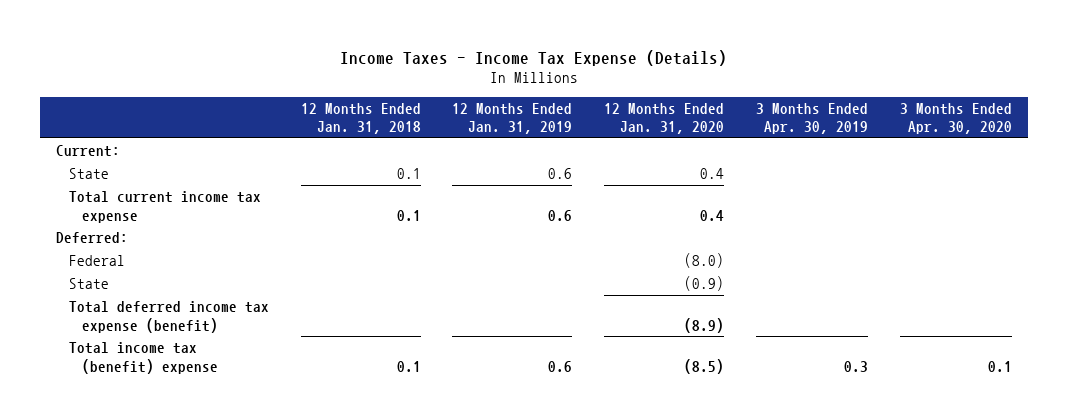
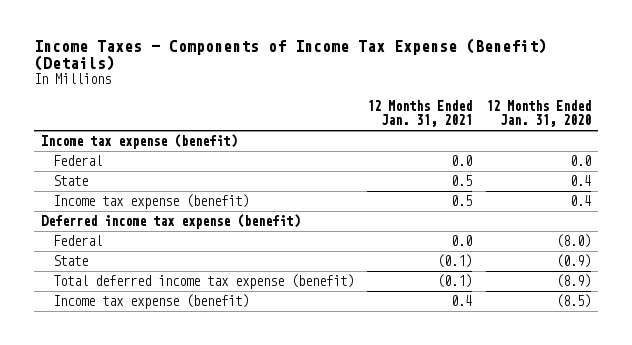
[339,49,727,66] Income Taxes - Income Tax Expense (Details) -> [34,37,548,72] Income Taxes - Components of Income Tax Expense (Benefit) (Details)
[300,102,421,135] 12 Months Ended Jan. 31, 2018 -> none
[452,102,573,135] 12 Months Ended Jan. 31, 2019 -> none
[756,102,869,135] 3 Months Ended Apr. 30, 2019 -> none
[899,102,1012,135] 3 Months Ended Apr. 30, 2020 -> none
none -> [367,99,473,128] 12 Months Ended Jan. 31, 2021
[55,145,120,158] Current: -> [41,134,238,150] Income tax expense (benefit)
none -> [52,155,102,167] Federal
[68,191,261,223] Total current income tax expense -> [52,194,249,210] Income tax expense (benefit)
[55,232,128,244] Deferred: -> [41,214,301,230] Deferred income tax expense (benefit)
[68,342,218,374] Total income tax (benefit) expense -> [52,294,249,310] Income tax expense (benefit)

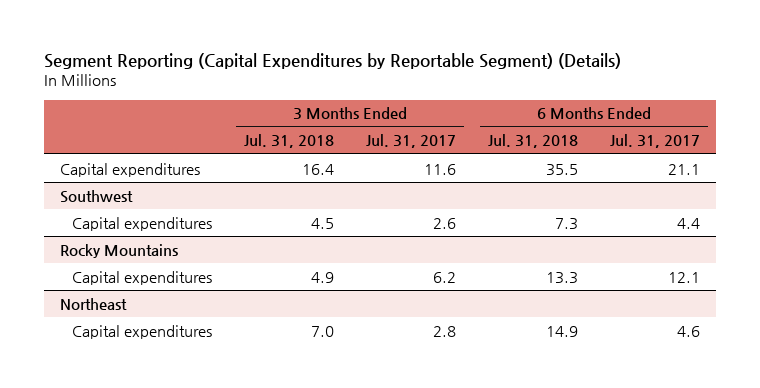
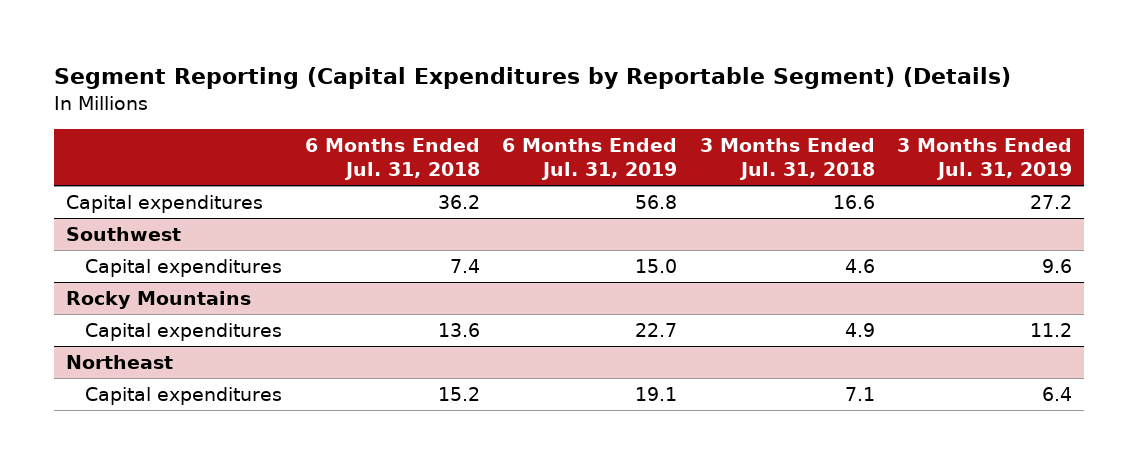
[366,134,457,149] Jul. 31, 2017 -> none
[610,134,701,149] Jul. 31, 2017 -> none
none -> [502,137,678,181] 6 Months Ended Jul. 31, 2019
none -> [897,137,1073,181] 3 Months Ended Jul. 31, 2019
[302,163,335,175] 16.4 -> [832,194,875,209] 16.6
[546,163,579,176] 35.5 -> [437,194,480,209] 36.2
[311,217,335,229] 4.5 -> [844,258,875,273] 4.6
[555,217,579,230] 7.3 -> [449,258,480,273] 7.4
[546,271,579,284] 13.3 -> [437,322,480,337] 13.6
[311,325,335,337] 7.0 -> [844,386,875,401] 7.1
[546,325,579,337] 14.9 -> [437,386,480,401] 15.2

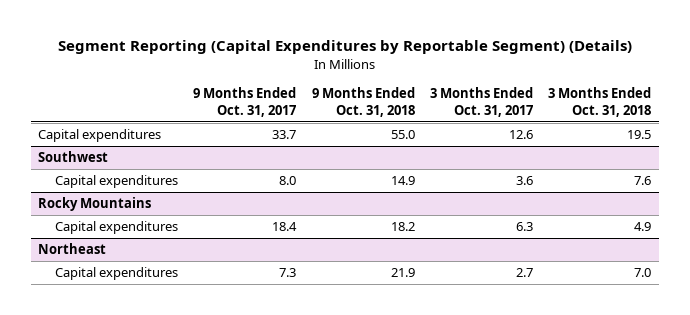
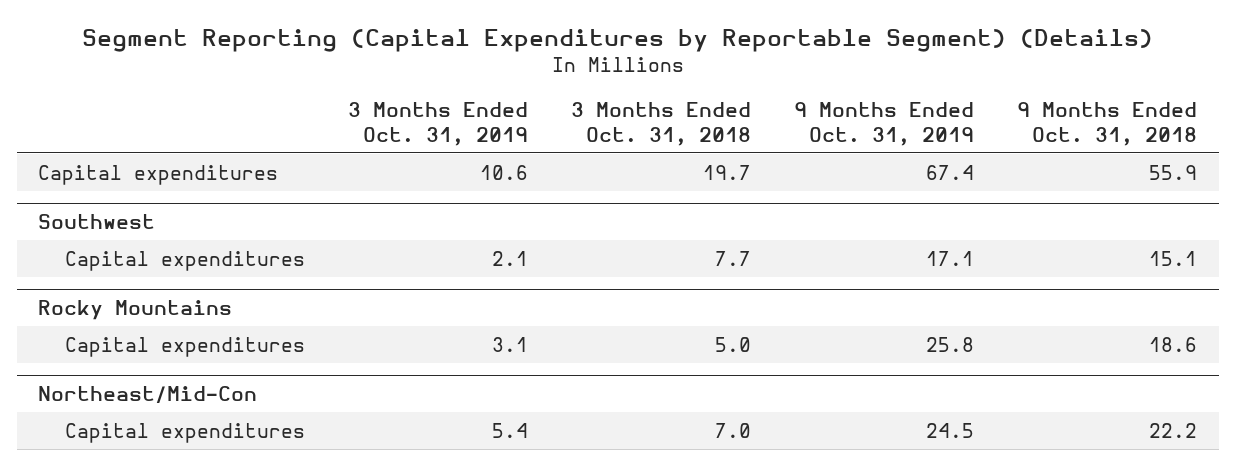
[193,87,297,117] 9 Months Ended Oct. 31, 2017 -> none
[430,87,534,117] 3 Months Ended Oct. 31, 2017 -> none
none -> [348,102,529,146] 3 Months Ended Oct. 31, 2019
none -> [794,102,975,146] 9 Months Ended Oct. 31, 2019
[390,130,415,140] 55.0 -> [1149,164,1198,180] 55.9
[627,130,652,140] 19.5 -> [703,164,752,180] 19.7
[390,176,415,186] 14.9 -> [1149,250,1198,266] 15.1
[634,176,652,186] 7.6 -> [715,250,752,266] 7.7
[390,222,415,232] 18.2 -> [1149,336,1198,352] 18.6
[634,222,652,232] 4.9 -> [715,336,752,352] 5.0
[38,243,107,255] Northeast -> [38,386,258,404] Northeast/Mid-Con
[390,268,415,278] 21.9 -> [1149,422,1198,438] 22.2

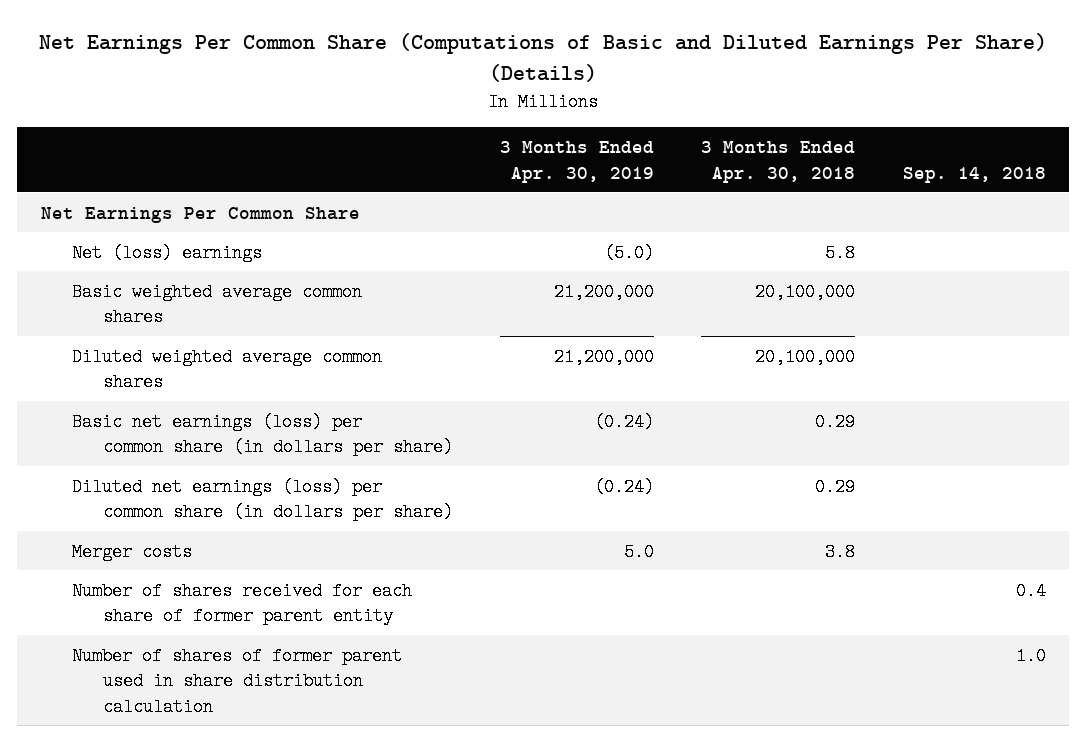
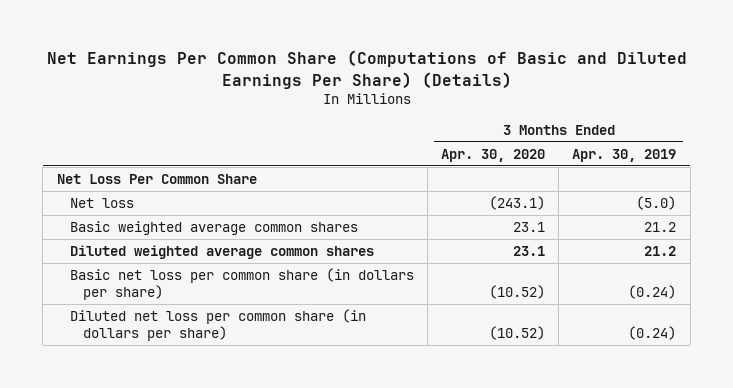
[701,140,856,183] 3 Months Ended Apr. 30, 2018 -> none
[902,166,1046,183] Sep. 14, 2018 -> none
none -> [441,148,546,162] Apr. 30, 2020
[71,542,192,561] Merger costs -> none
[71,581,412,626] Number of shares received for each share of former parent entity -> none
[71,646,402,717] Number of shares of former parent used in share distribution calculation -> none
[40,206,360,223] Net Earnings Per Common Share -> [56,174,257,185] Net Loss Per Common Share
[71,243,262,262] Net (loss) earnings -> [69,198,134,209] Net loss
[554,282,655,301] 21,200,000 -> [644,222,677,233] 21.2
[554,347,655,366] 21,200,000 -> [644,246,677,257] 21.2
[71,412,453,457] Basic net earnings (loss) per common share (in dollars per share) -> [69,268,414,300] Basic net loss per common share (in dollars per share)
[71,477,453,522] Diluted net earnings (loss) per common share (in dollars per share) -> [69,309,366,341] Diluted net loss per common share (in dollars per share)

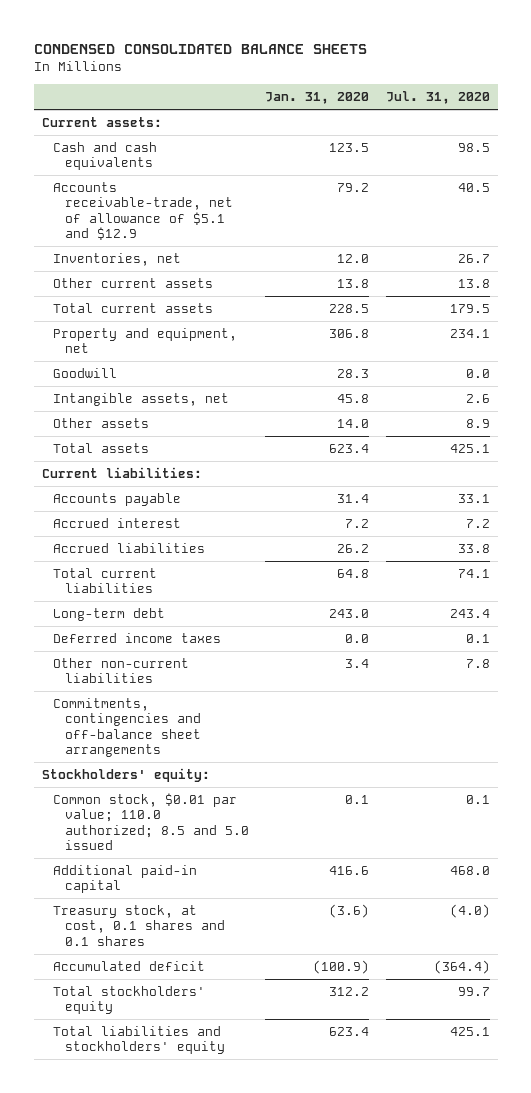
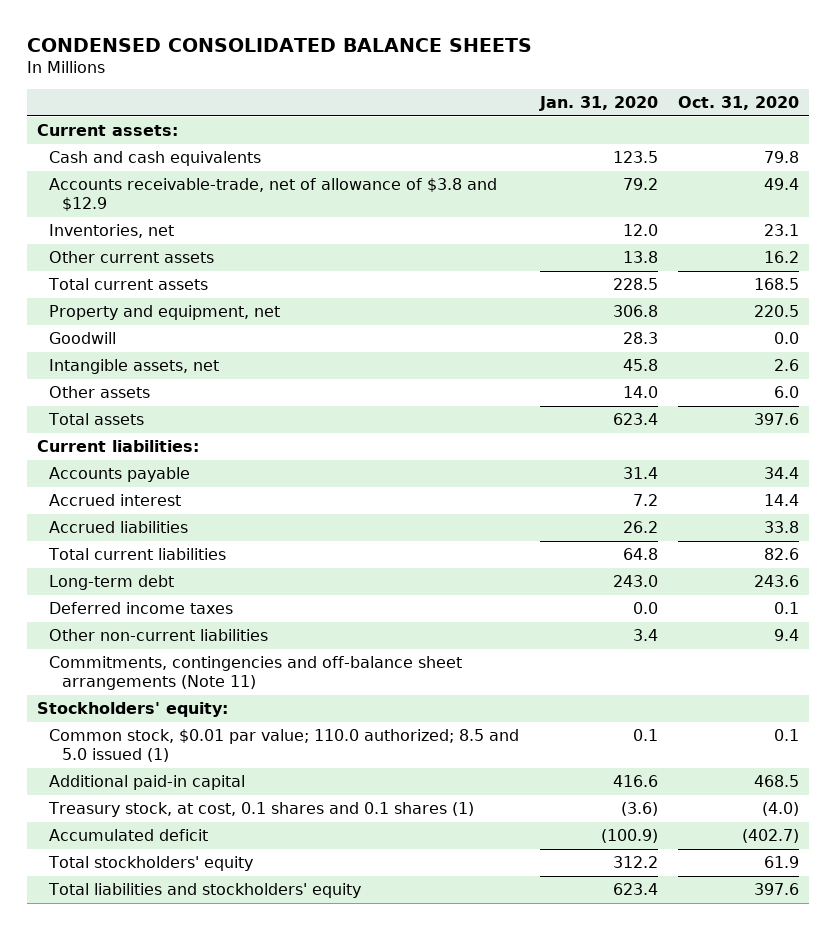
[385,91,490,105] Jul. 31, 2020 -> none
none -> [678,96,800,111] Oct. 31, 2020
[53,182,233,240] Accounts receivable-trade, net of allowance of $5.1 and $12.9 -> [49,178,498,212] Accounts receivable-trade, net of allowance of $3.8 and $12.9
[53,698,201,757] Commitments, contingencies and off-balance sheet arrangements -> [49,656,463,691] Commitments, contingencies and off-balance sheet arrangements (Note 11)
[53,793,249,850] Common stock, $0.01 par value; 110.0 authorized; 8.5 and 5.0 issued -> [49,729,520,763] Common stock, $0.01 par value; 110.0 authorized; 8.5 and 5.0 issued (1)
[53,905,225,946] Treasury stock, at cost, 0.1 shares and 0.1 shares -> [48,802,475,818] Treasury stock, at cost, 0.1 shares and 0.1 shares (1)

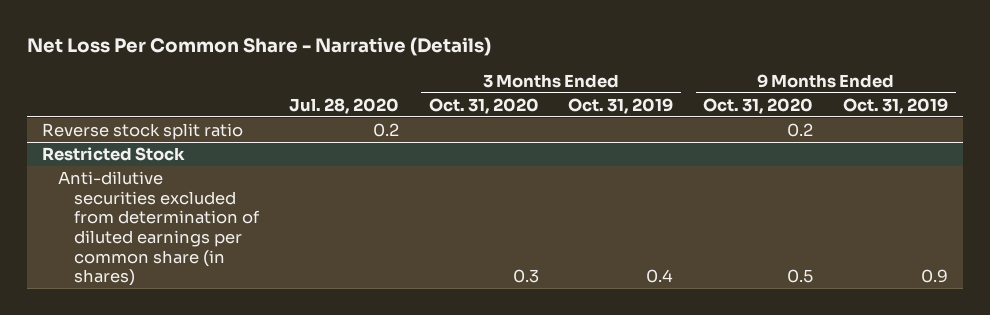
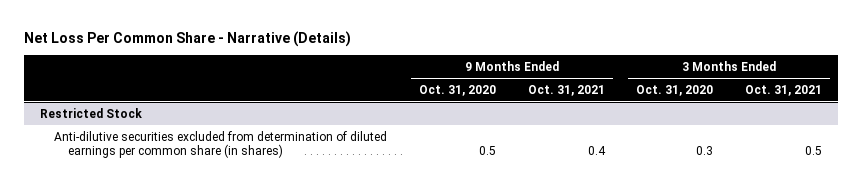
[288,97,399,114] Jul. 28, 2020 -> none
[568,97,674,114] Oct. 31, 2019 -> none
[843,97,949,114] Oct. 31, 2019 -> none
none -> [527,84,605,96] Oct. 31, 2021
none -> [745,84,823,96] Oct. 31, 2021
[42,122,244,140] Reverse stock split ratio -> none

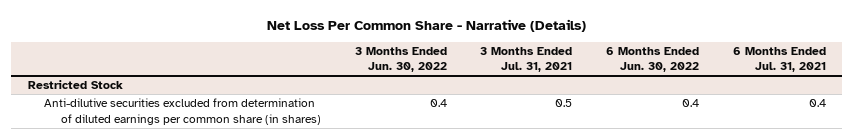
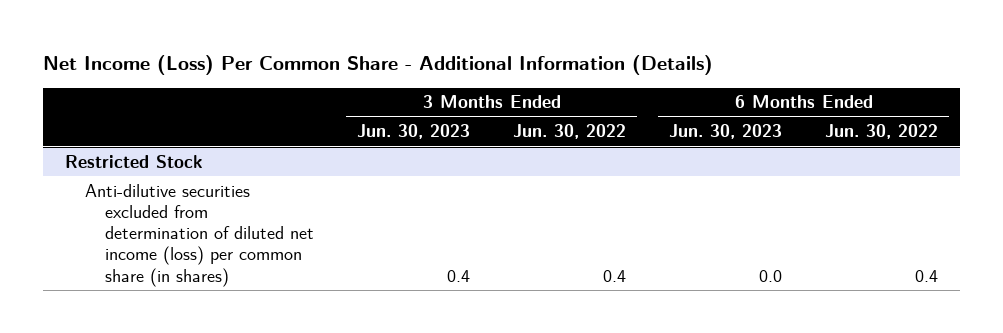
[266,18,586,32] Net Loss Per Common Share - Narrative (Details) -> [43,55,714,76] Net Income (Loss) Per Common Share - Additional Information (Details)
[480,46,573,73] 3 Months Ended Jul. 31, 2021 -> none
[732,46,826,73] 6 Months Ended Jul. 31, 2021 -> none
none -> [357,124,471,140] Jun. 30, 2023
none -> [669,124,783,140] Jun. 30, 2023
[44,98,322,125] Anti-dilutive securities excluded from determination of diluted earnings per common share (in shares) -> [85,183,315,287] Anti-dilutive securities excluded from determination of diluted net income (loss) per common share (in shares)

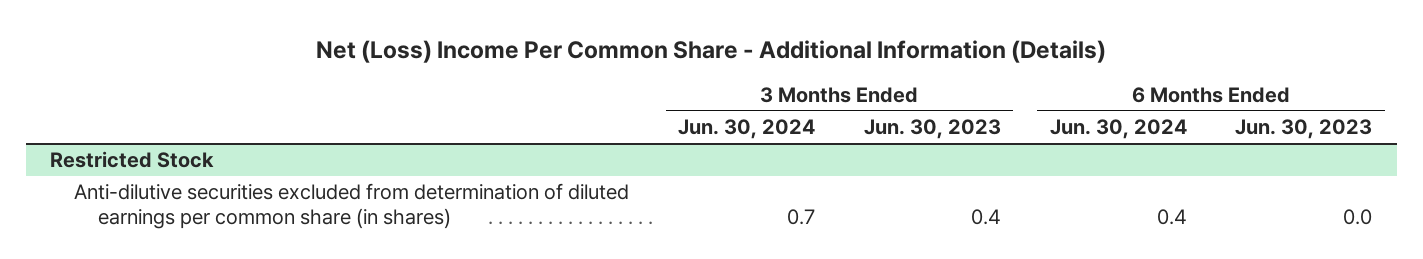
[43,55,714,76] Net Income (Loss) Per Common Share - Additional Information (Details) -> [316,39,1107,63] Net (Loss) Income Per Common Share - Additional Information (Details)
[513,124,627,140] Jun. 30, 2022 -> none
[825,124,939,140] Jun. 30, 2022 -> none
none -> [677,119,815,140] Jun. 30, 2024
none -> [1049,119,1187,140] Jun. 30, 2024
[85,183,315,287] Anti-dilutive securities excluded from determination of diluted net income (loss) per common share (in shares) -> [74,183,630,230] Anti-dilutive securities excluded from determination of diluted earnings per common share (in shares)

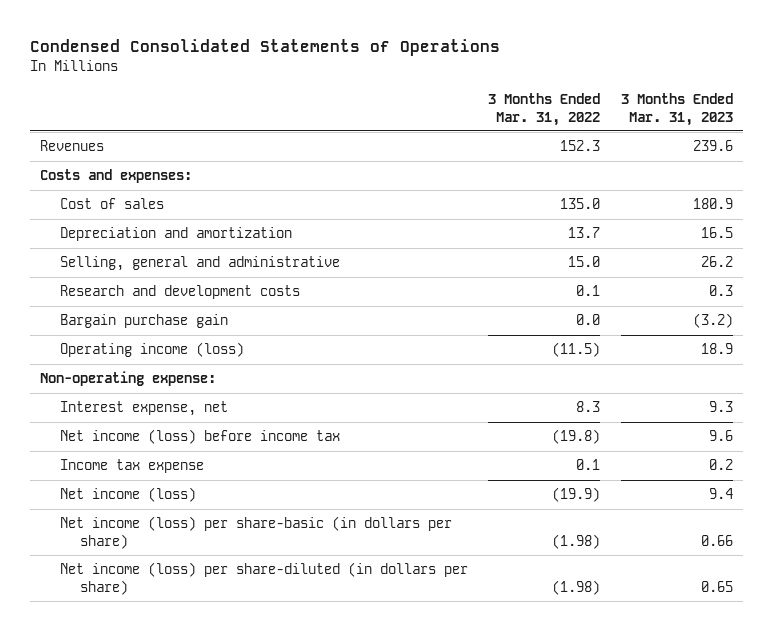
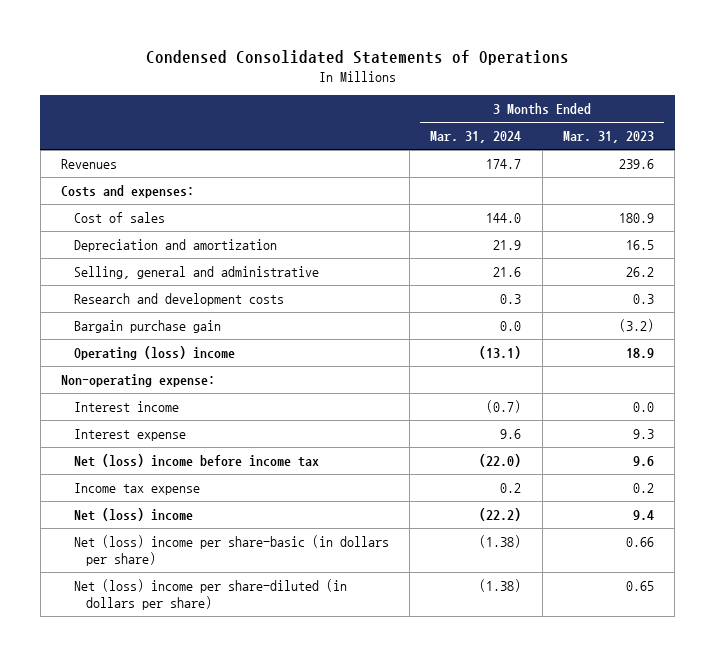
[488,93,601,126] 3 Months Ended Mar. 31, 2022 -> none
none -> [430,131,522,144] Mar. 31, 2024
[60,342,245,358] Operating income (loss) -> [73,345,235,360] Operating (loss) income
none -> [73,400,179,412] Interest income
[60,401,229,417] Interest expense, net -> [73,428,186,441] Interest expense
[60,429,341,445] Net income (loss) before income tax -> [73,453,319,467] Net (loss) income before income tax
[60,487,197,503] Net income (loss) -> [73,507,193,521] Net (loss) income
[60,516,453,549] Net income (loss) per share-basic (in dollars per share) -> [73,534,389,567] Net (loss) income per share-basic (in dollars per share)
[60,562,469,595] Net income (loss) per share-diluted (in dollars per share) -> [73,578,347,611] Net (loss) income per share-diluted (in dollars per share)

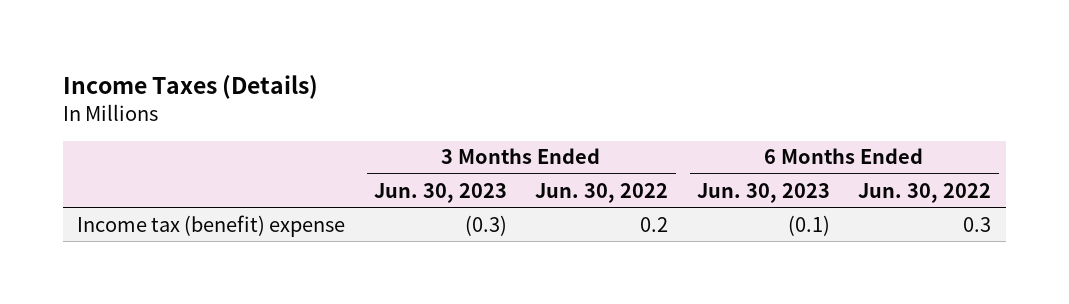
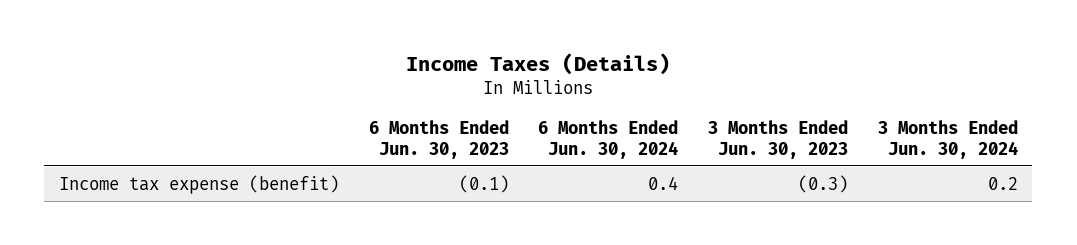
[535,182,669,203] Jun. 30, 2022 -> none
[858,182,992,203] Jun. 30, 2022 -> none
none -> [538,120,679,159] 6 Months Ended Jun. 30, 2024
none -> [877,120,1018,159] 3 Months Ended Jun. 30, 2024
[77,214,346,237] Income tax (benefit) expense -> [59,174,340,194] Income tax expense (benefit)

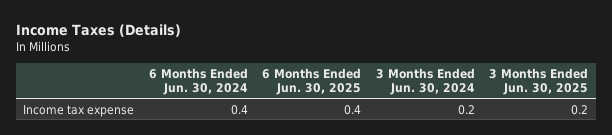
[368,120,509,159] 6 Months Ended Jun. 30, 2023 -> none
[707,120,848,159] 3 Months Ended Jun. 30, 2023 -> none
none -> [262,68,362,96] 6 Months Ended Jun. 30, 2025
none -> [489,68,589,96] 3 Months Ended Jun. 30, 2025
[59,174,340,194] Income tax expense (benefit) -> [23,104,135,117] Income tax expense

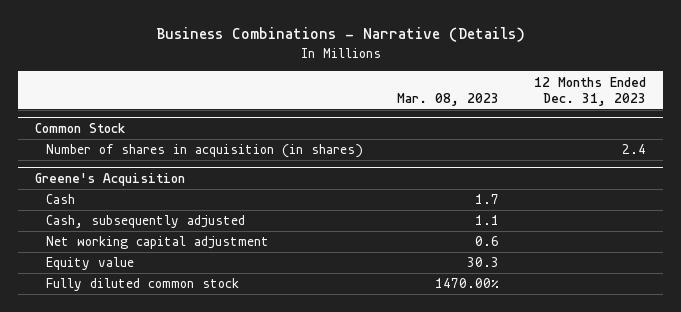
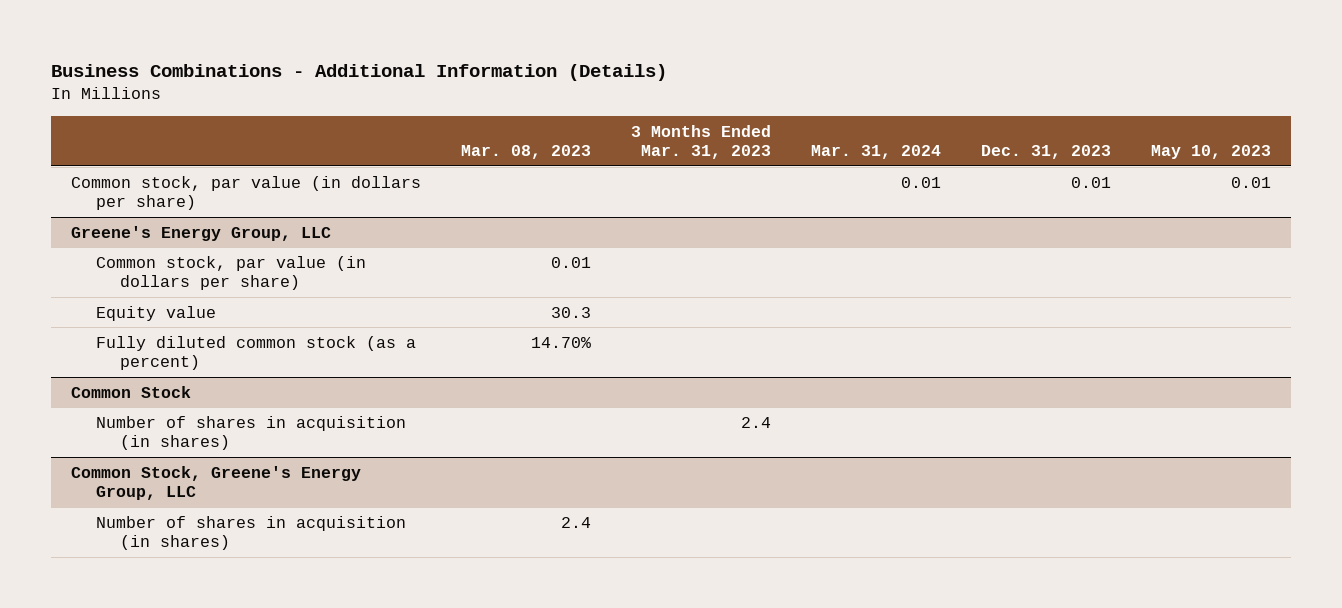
[155,27,525,43] Business Combinations - Narrative (Details) -> [51,63,668,81] Business Combinations - Additional Information (Details)
[533,76,646,106] 12 Months Ended Dec. 31, 2023 -> none
none -> [631,124,772,160] 3 Months Ended Mar. 31, 2023
none -> [811,145,942,160] Mar. 31, 2024
none -> [981,145,1112,160] Dec. 31, 2023
none -> [1151,145,1272,160] May 10, 2023
none -> [71,175,422,211] Common stock, par value (in dollars per share)
none -> [71,225,332,241] Greene's Energy Group, LLC
none -> [95,255,366,291] Common stock, par value (in dollars per share)
none -> [95,305,216,321] Equity value
none -> [95,335,416,371] Fully diluted common stock (as a percent)
[35,173,186,187] Greene's Acquisition -> none
[45,194,75,205] Cash -> none
[45,215,245,229] Cash, subsequently adjusted -> none
[45,236,269,250] Net working capital adjustment -> none
[45,257,134,271] Equity value -> none
[45,278,239,292] Fully diluted common stock -> none
none -> [71,465,362,501] Common Stock, Greene's Energy Group, LLC
none -> [95,515,406,551] Number of shares in acquisition (in shares)

